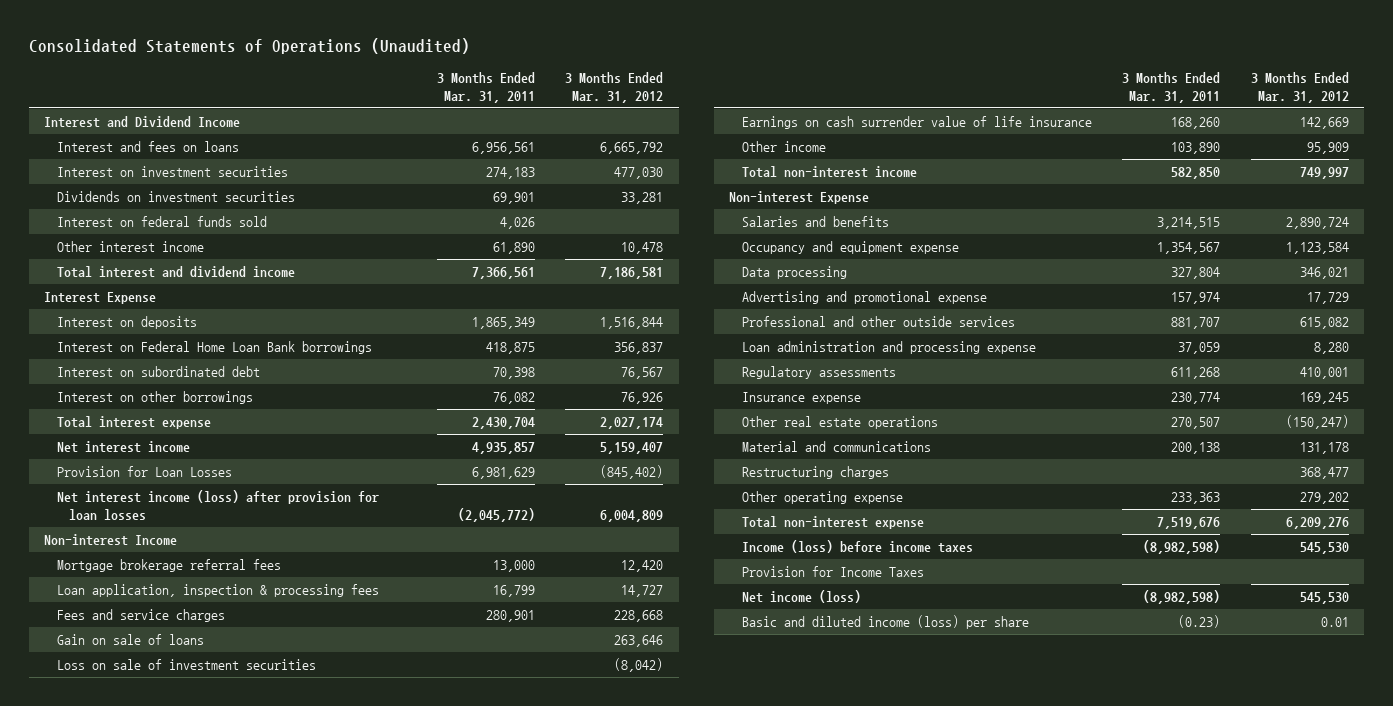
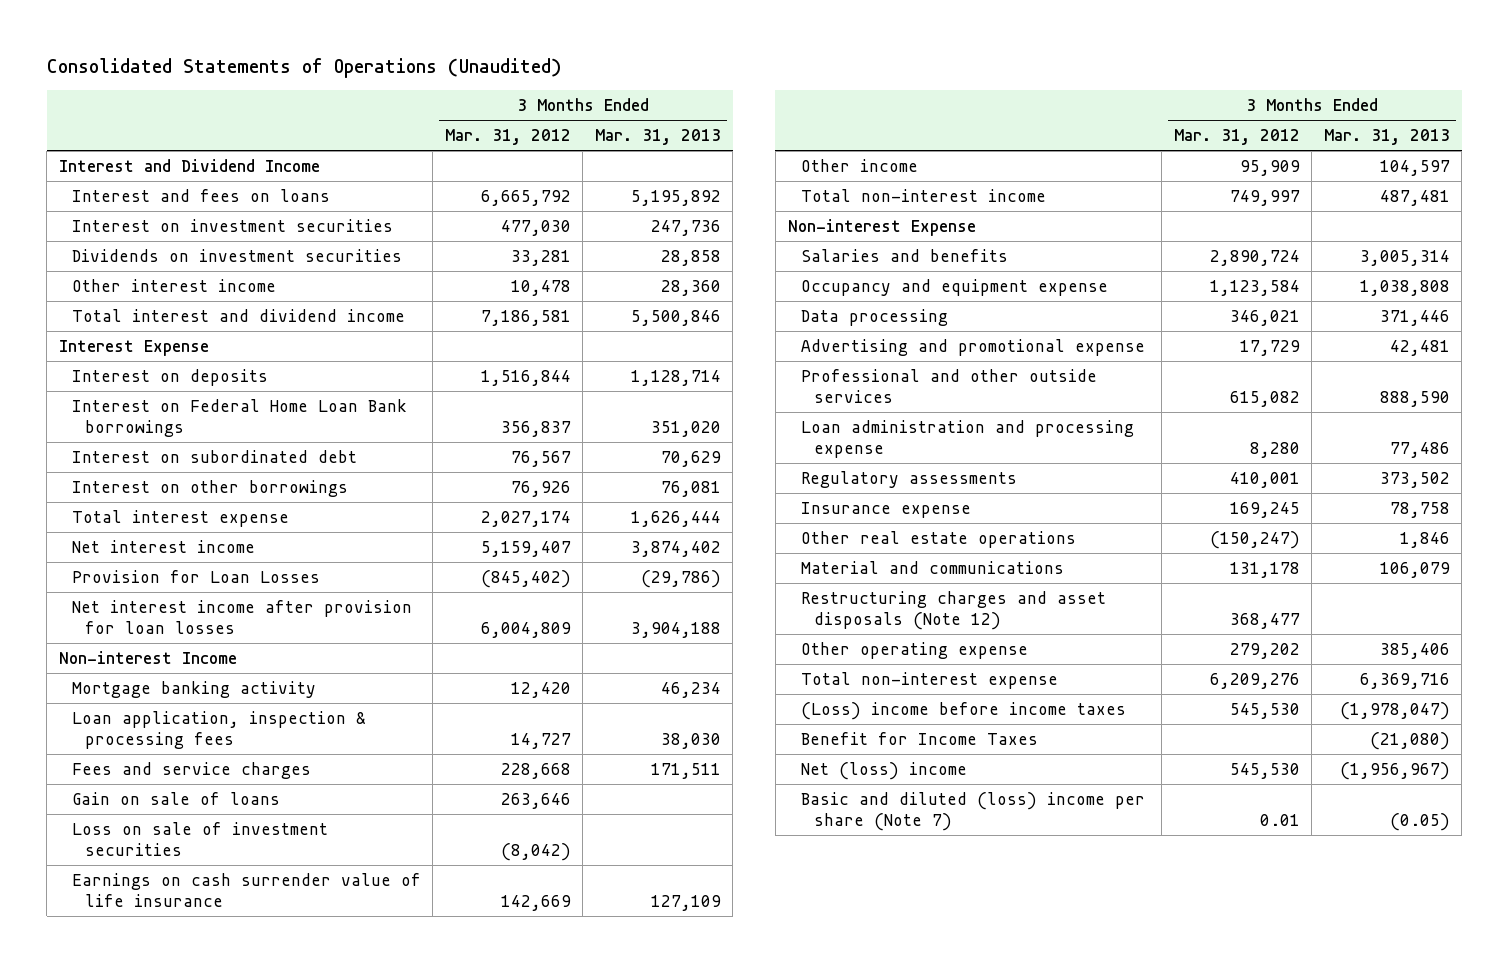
[436,71,535,104] 3 Months Ended Mar. 31, 2011 -> none
none -> [594,128,721,145] Mar. 31, 2013
[56,215,267,227] Interest on federal funds sold -> none
[56,489,379,521] Net interest income (loss) after provision for loan losses -> [71,599,412,635] Net interest income after provision for loan losses
[56,558,281,572] Mortgage brokerage referral fees -> [71,680,316,698] Mortgage banking activity
[741,465,889,479] Restructuring charges -> [800,590,1106,631] Restructuring charges and asset disposals (Note 12)
[741,539,973,553] Income (loss) before income taxes -> [800,701,1126,720] (Loss) income before income taxes
[741,565,924,577] Provision for Income Taxes -> [800,731,1038,745] Benefit for Income Taxes
[741,589,861,603] Net income (loss) -> [800,761,967,780] Net (loss) income
[741,614,1029,629] Basic and diluted income (loss) per share -> [800,791,1145,832] Basic and diluted (loss) income per share (Note 7)

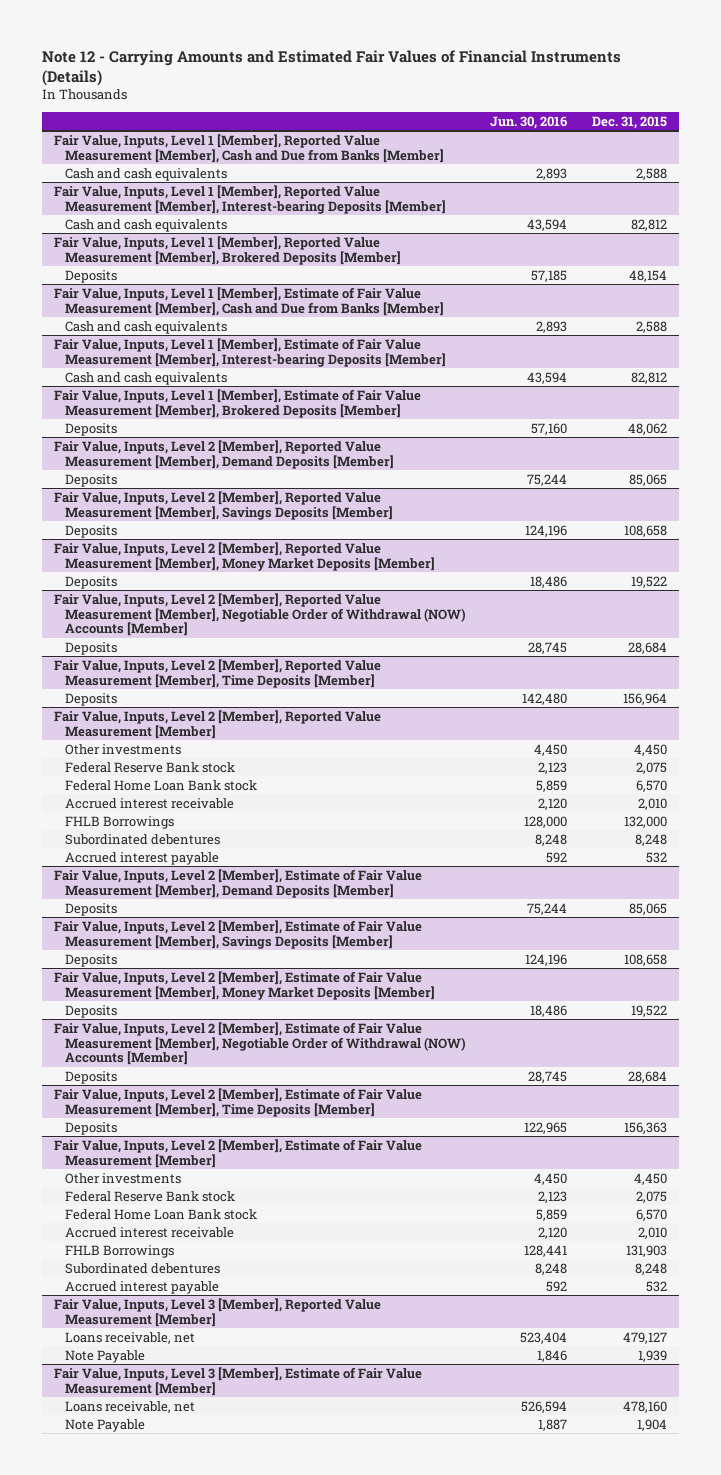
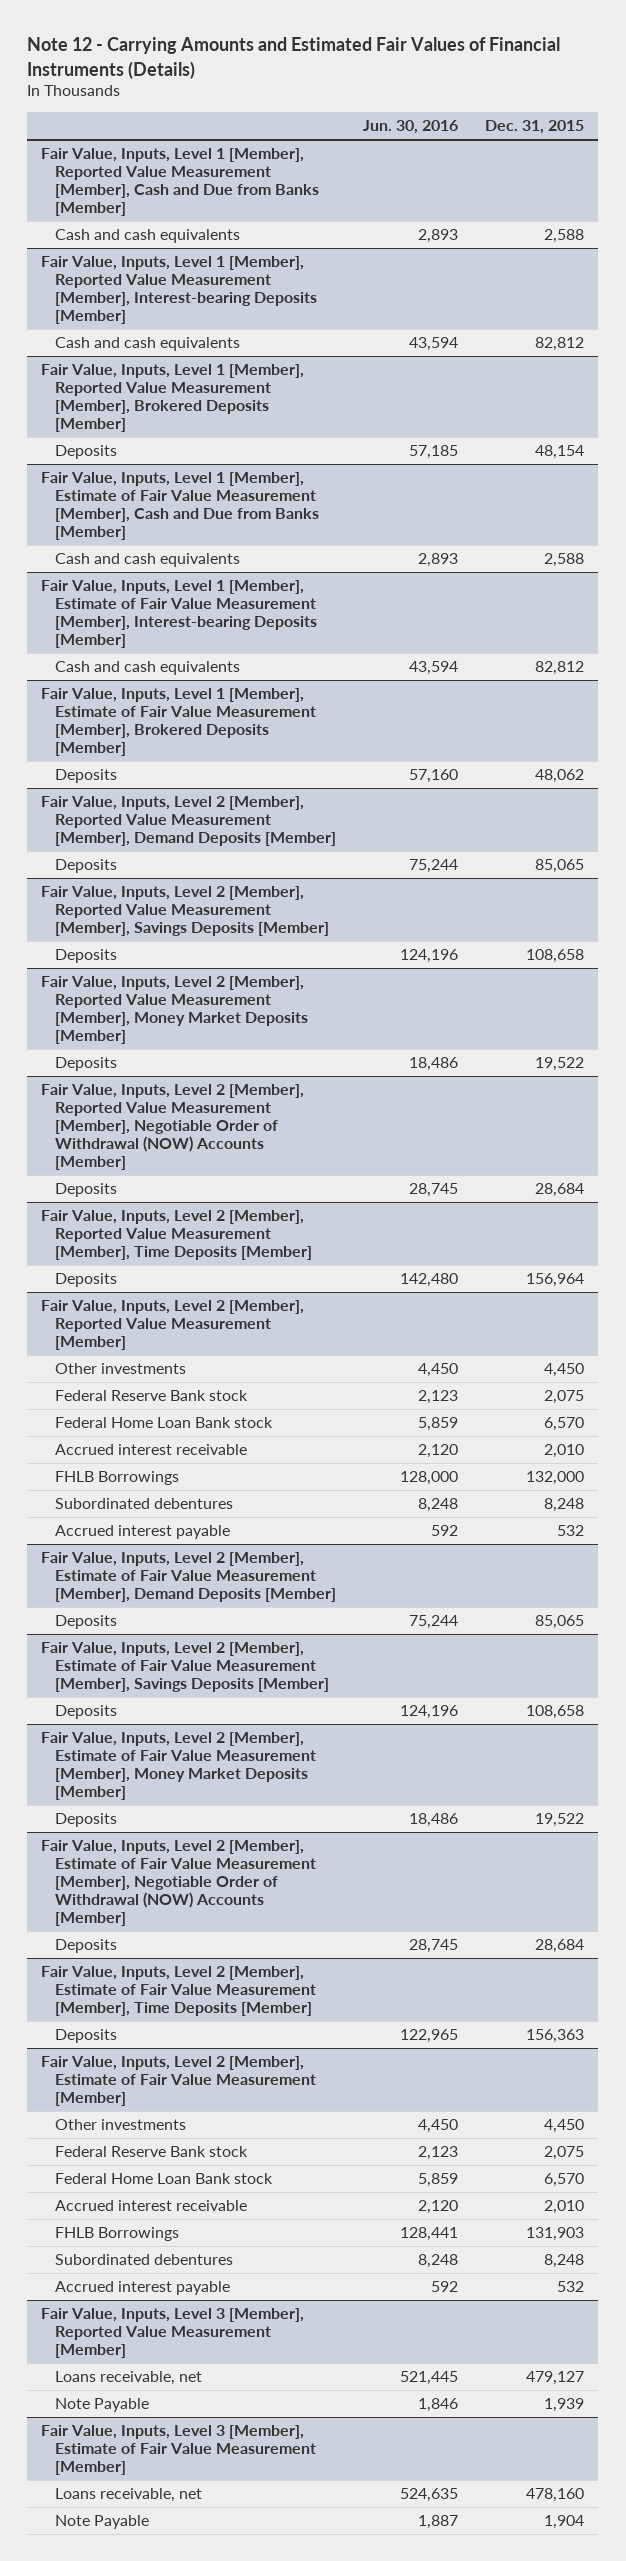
[520,1331,568,1344] 523,404 -> [400,2371,459,2386] 521,445
[521,1400,568,1413] 526,594 -> [400,2488,459,2503] 524,635

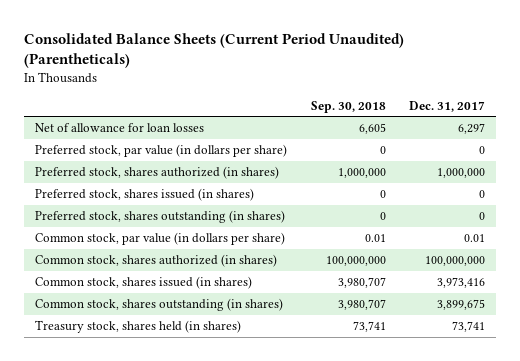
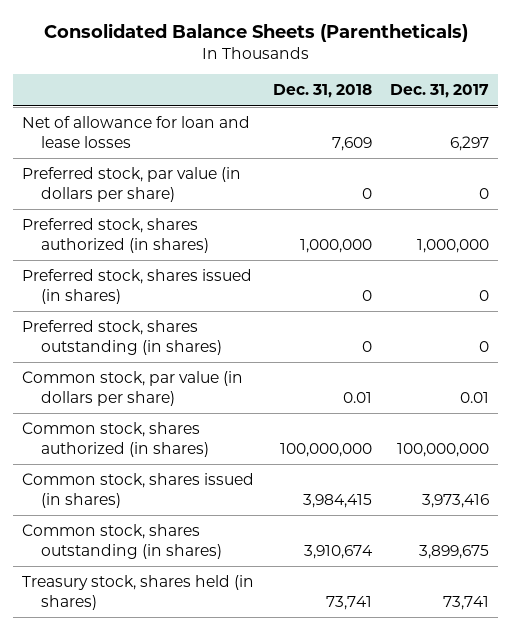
[23,33,404,69] Consolidated Balance Sheets (Current Period Unaudited) (Parentheticals) -> [43,22,468,42] Consolidated Balance Sheets (Parentheticals)
[310,100,386,113] Sep. 30, 2018 -> none
none -> [272,84,372,99] Dec. 31, 2018
[35,123,205,133] Net of allowance for loan losses -> [22,116,251,148] Net of allowance for loan and lease losses

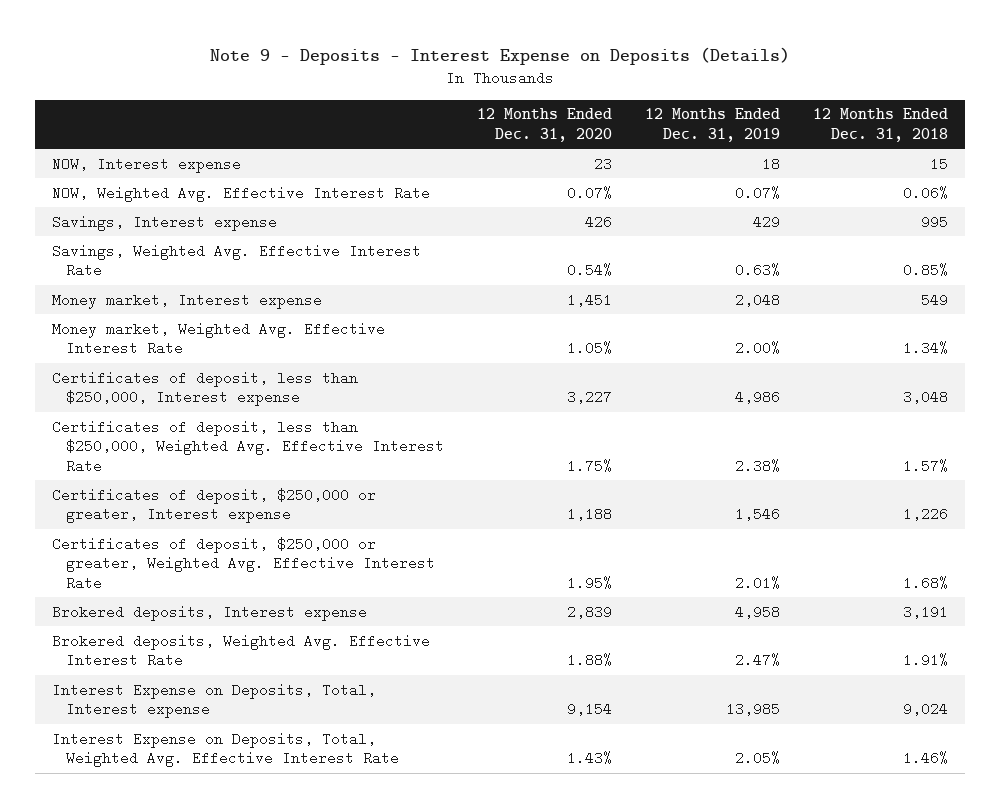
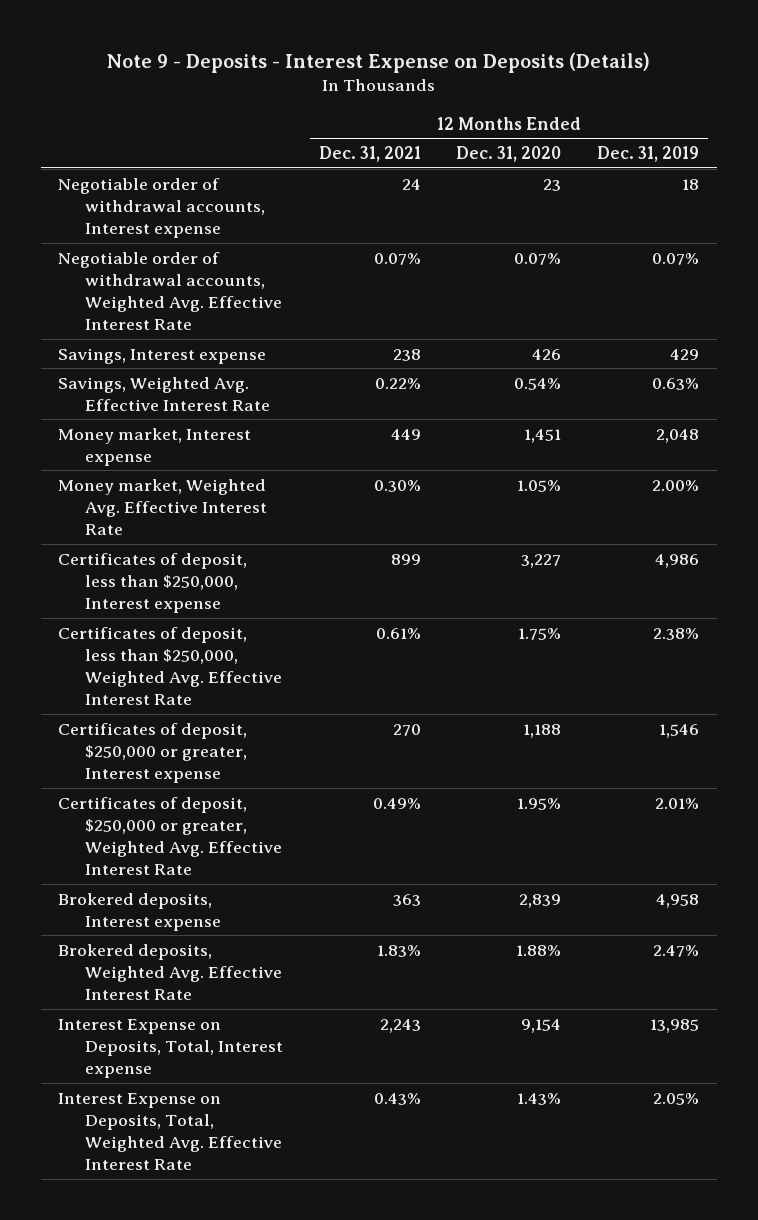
[813,108,949,142] 12 Months Ended Dec. 31, 2018 -> none
none -> [318,146,421,163] Dec. 31, 2021
[51,156,241,173] NOW, Interest expense -> [58,177,265,238] Negotiable order of withdrawal accounts, Interest expense
[51,185,430,202] NOW, Weighted Avg. Effective Interest Rate -> [58,251,282,331] Negotiable order of withdrawal accounts, Weighted Avg. Effective Interest Rate

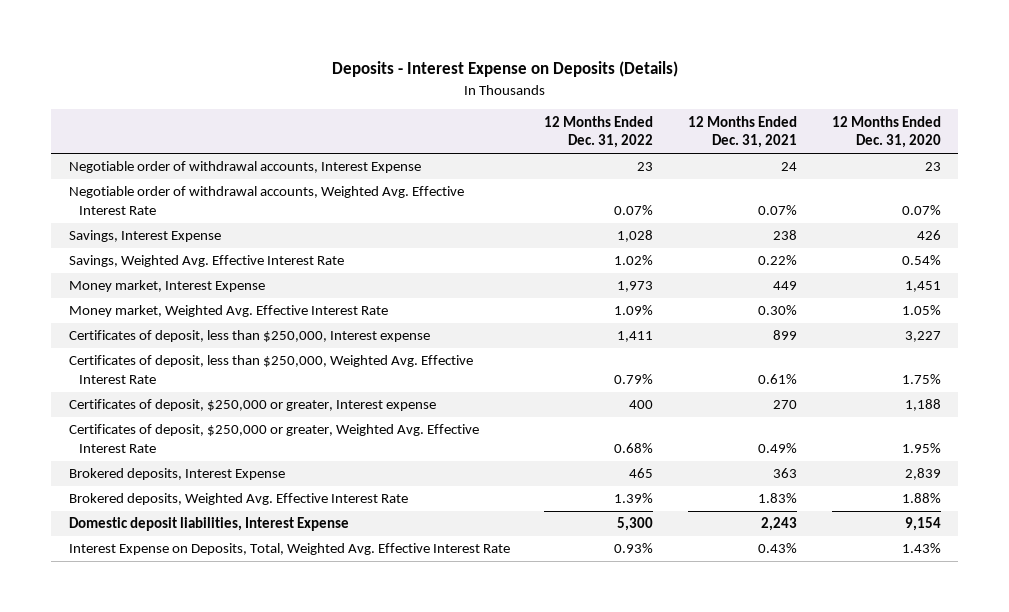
[106,51,650,73] Note 9 - Deposits - Interest Expense on Deposits (Details) -> [331,61,678,78] Deposits - Interest Expense on Deposits (Details)
[597,146,700,163] Dec. 31, 2019 -> none
none -> [544,115,654,149] 12 Months Ended Dec. 31, 2022
[58,177,265,238] Negotiable order of withdrawal accounts, Interest expense -> [68,161,421,174] Negotiable order of withdrawal accounts, Interest Expense
[58,347,267,364] Savings, Interest expense -> [68,230,221,243] Savings, Interest Expense
[58,427,252,466] Money market, Interest expense -> [68,280,265,293] Money market, Interest Expense
[58,892,221,931] Brokered deposits, Interest expense -> [68,468,285,481] Brokered deposits, Interest Expense
[58,1018,283,1078] Interest Expense on Deposits, Total, Interest expense -> [68,517,349,532] Domestic deposit liabilities, Interest Expense

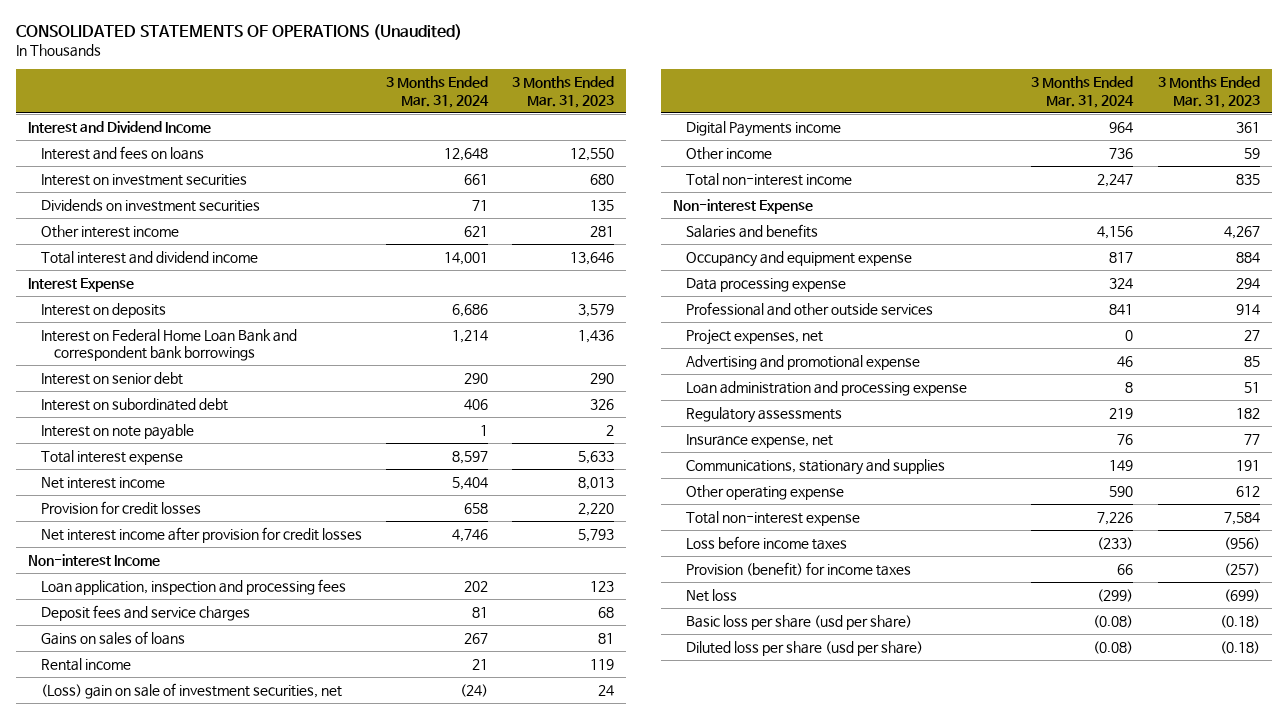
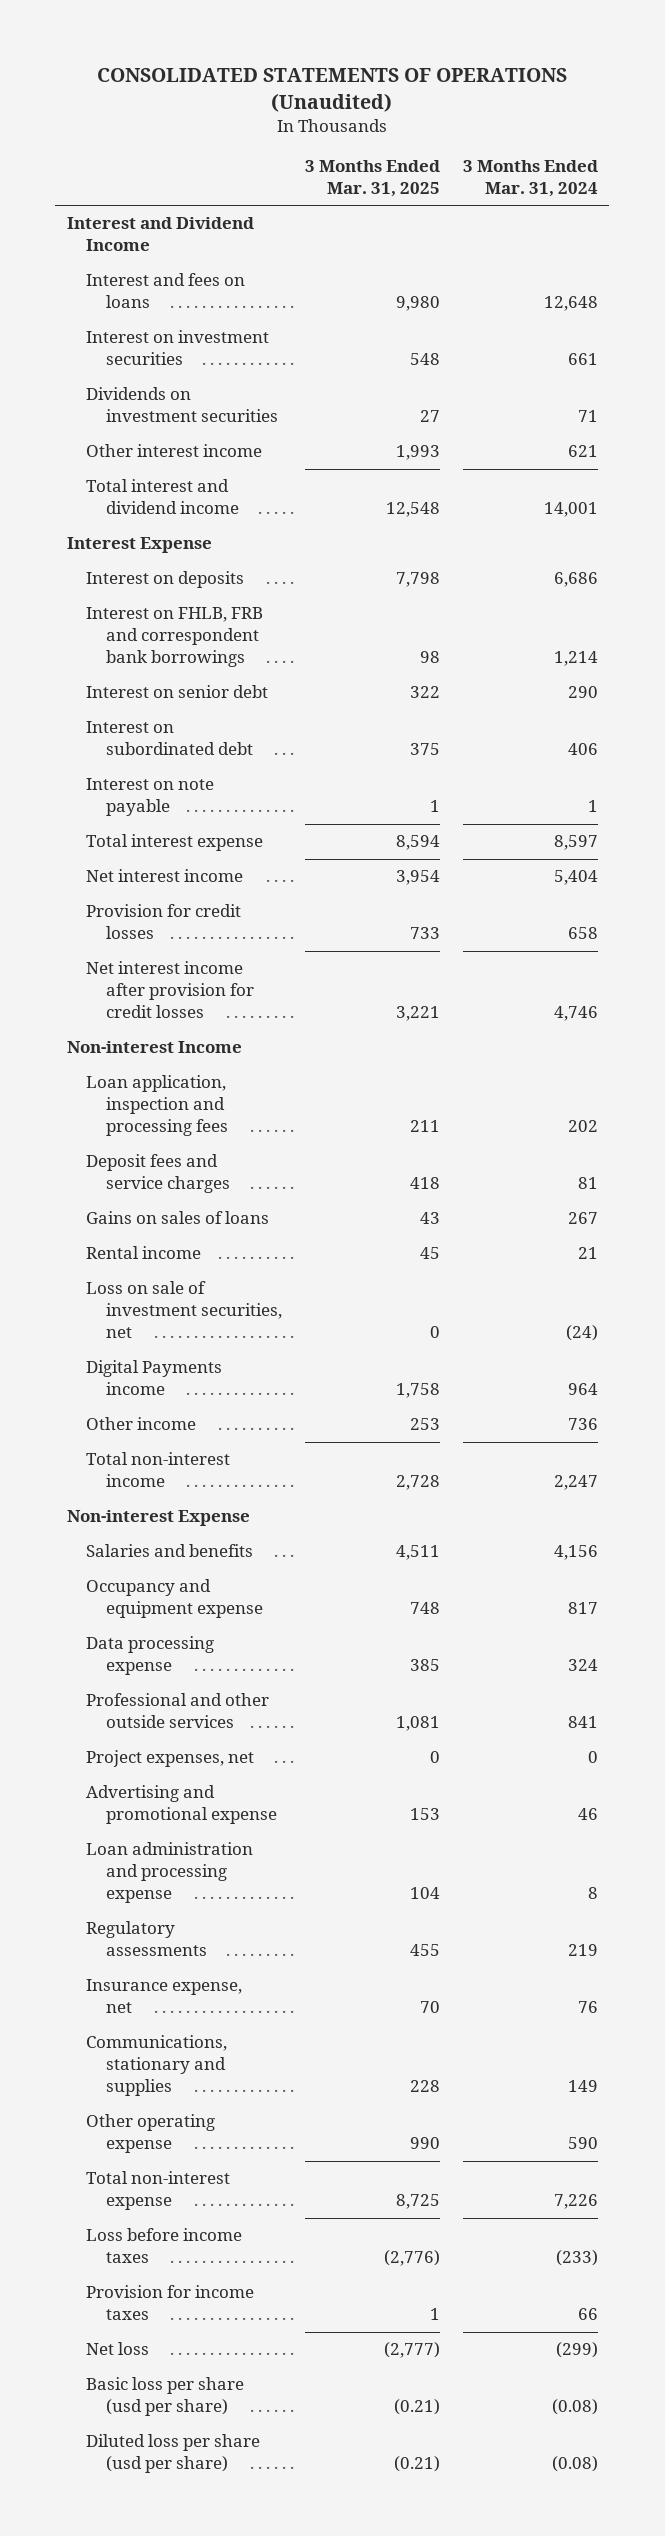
[512,76,615,108] 3 Months Ended Mar. 31, 2023 -> none
none -> [304,160,440,198] 3 Months Ended Mar. 31, 2025
[40,328,297,362] Interest on Federal Home Loan Bank and correspondent bank borrowings -> [86,607,264,668] Interest on FHLB, FRB and correspondent bank borrowings
[40,682,342,699] (Loss) gain on sale of investment securities, net -> [86,1281,283,1339] Loss on sale of investment securities, net
[686,561,912,576] Provision (benefit) for income taxes -> [86,2285,255,2321] Provision for income taxes

